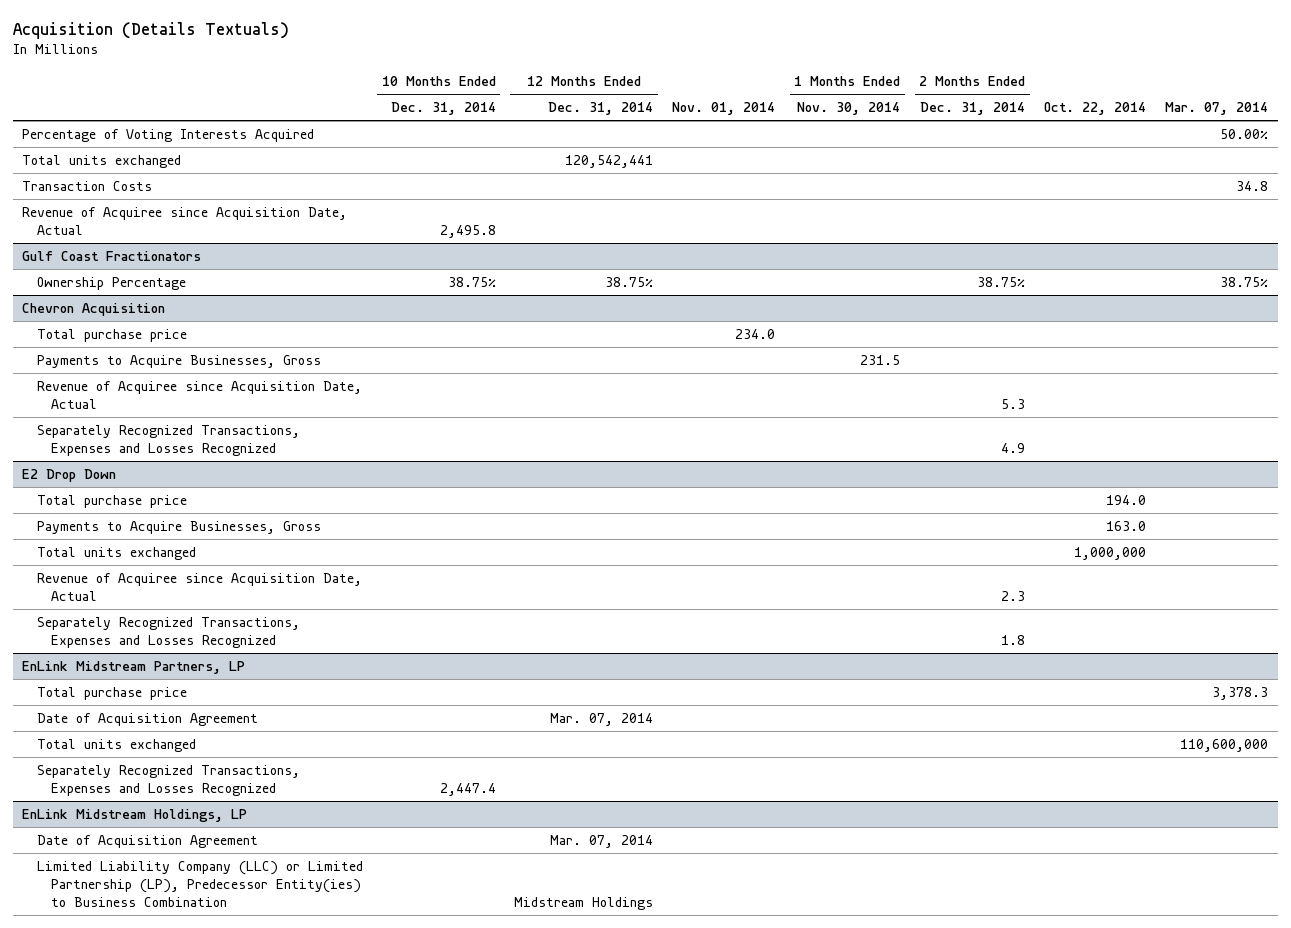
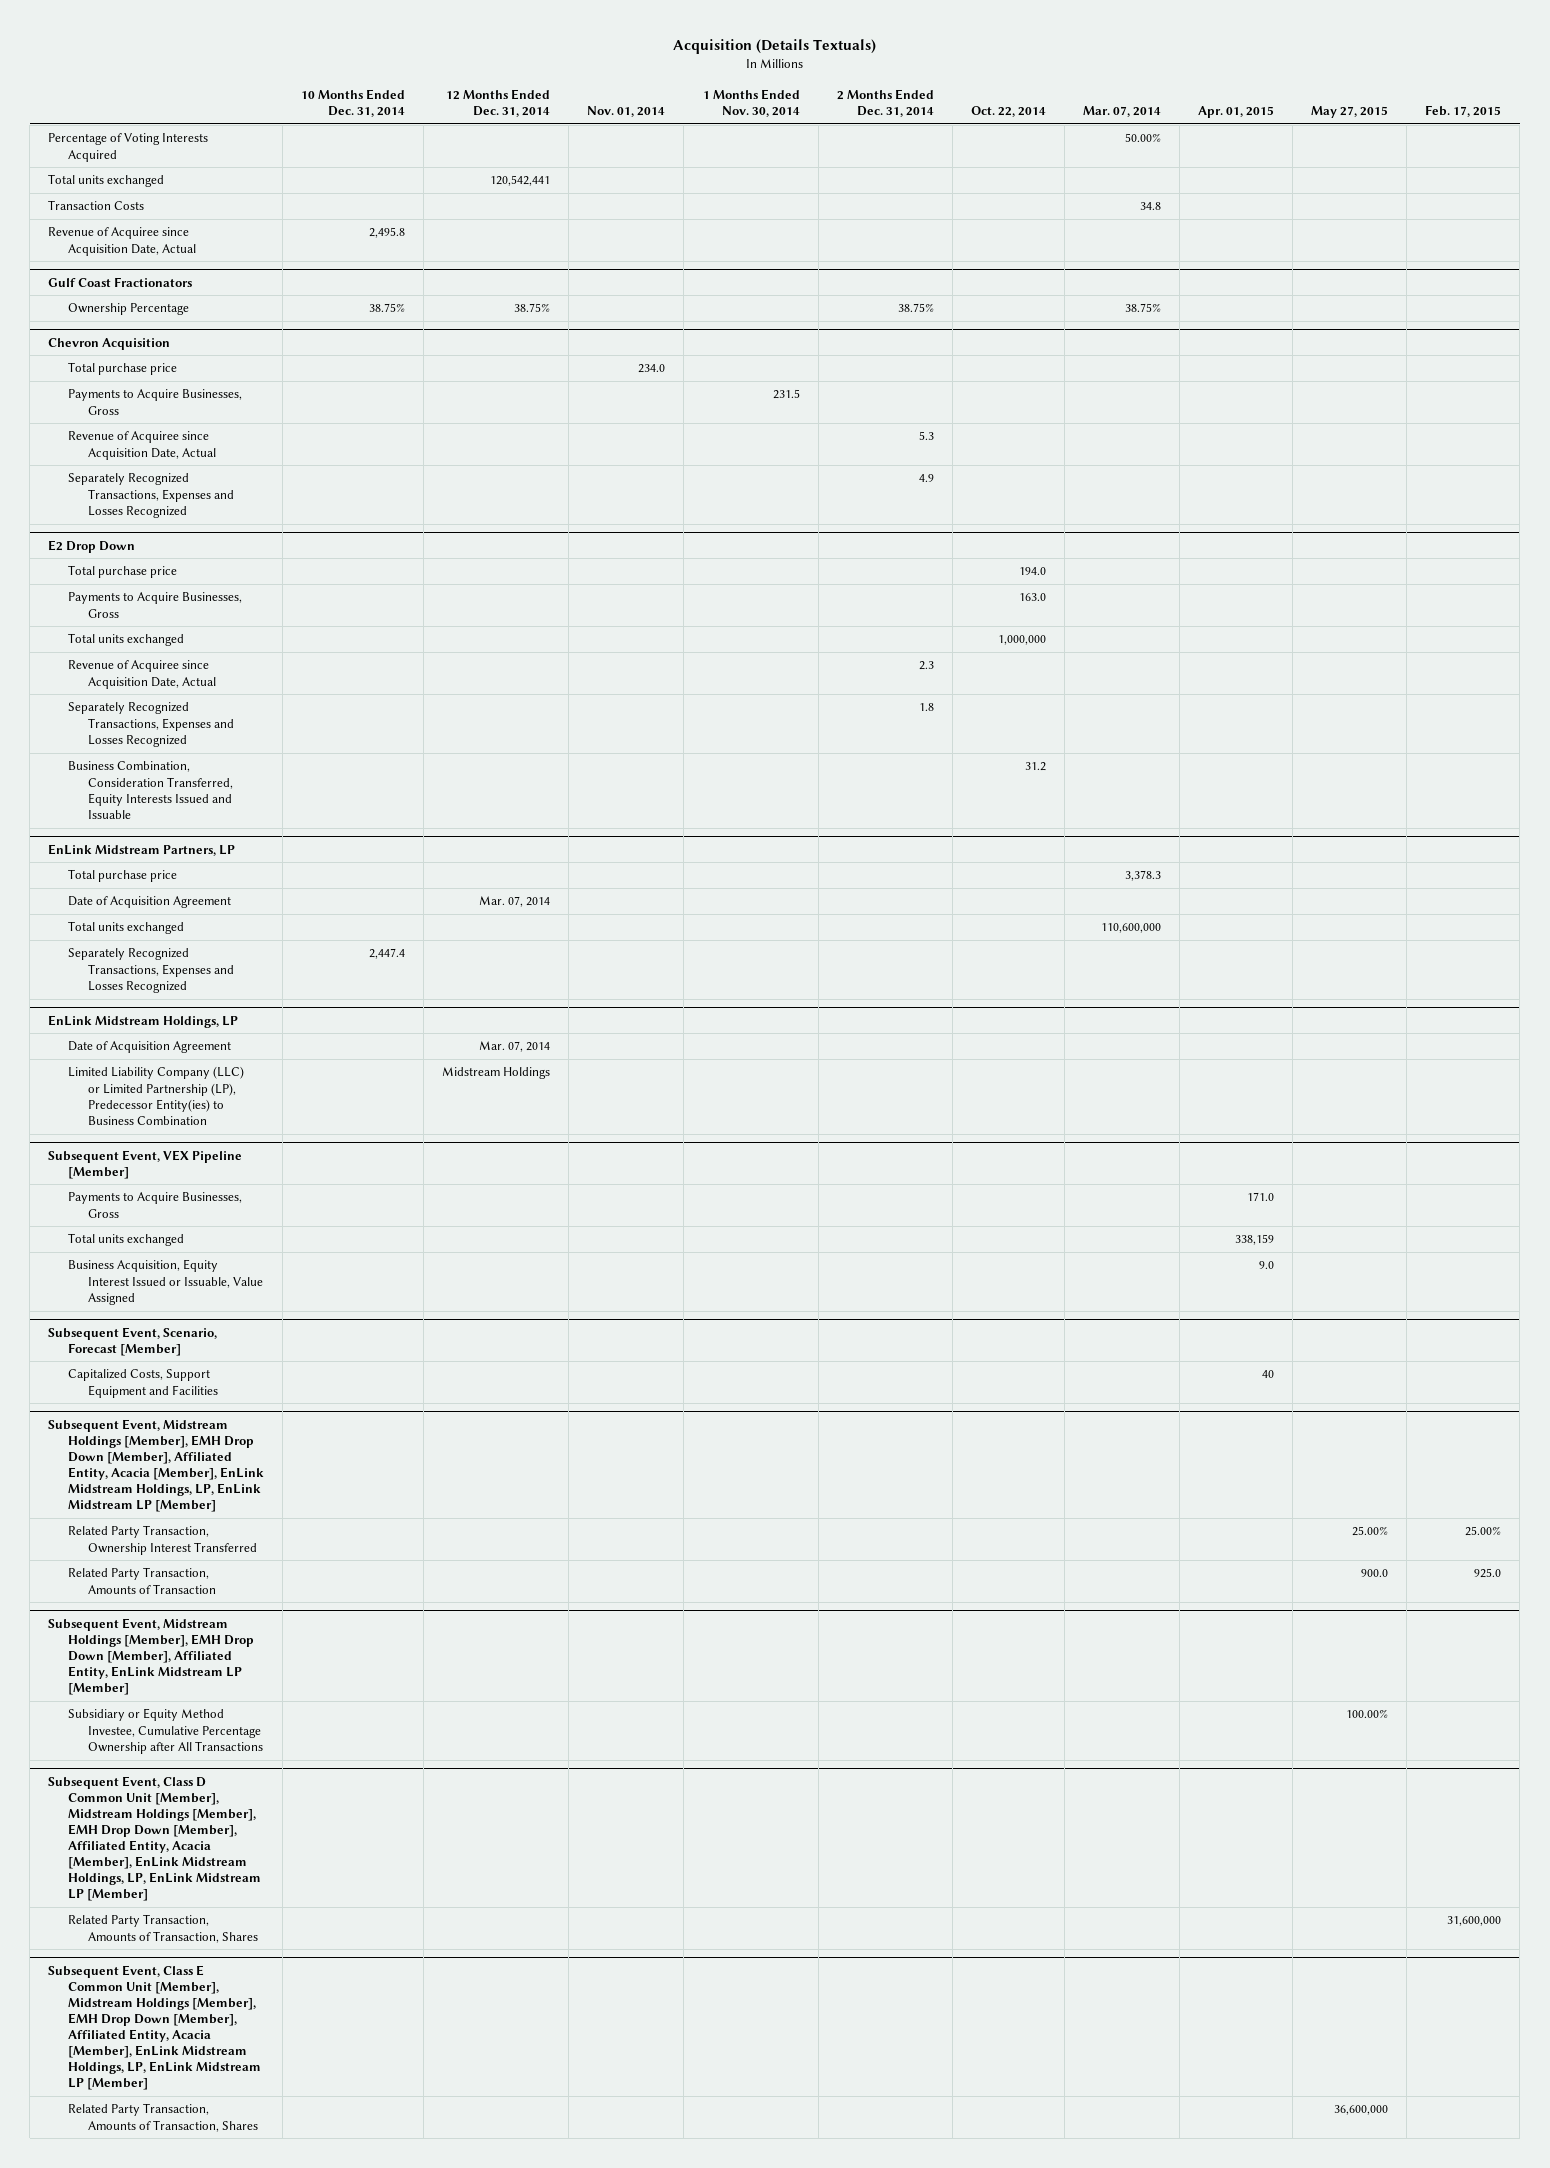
none -> [1198,105,1275,118] Apr. 01, 2015
none -> [1311,105,1389,118] May 27, 2015
none -> [1425,104,1502,117] Feb. 17, 2015
none -> [67,761,233,819] Business Combination, Consideration Transferred, Equity Interests Issued and Issuable
none -> [48,1149,243,1179] Subsequent Event, VEX Pipeline [Member]
none -> [67,1192,242,1218] Payments to Acquire Businesses, Gross
none -> [67,1233,184,1247] Total units exchanged
none -> [67,1259,263,1305] Business Acquisition, Equity Interest Issued or Issuable, Value Assigned
none -> [48,1326,218,1356] Subsequent Event, Scenario, Forecast [Member]
none -> [67,1369,218,1398] Capitalized Costs, Support Equipment and Facilities
none -> [48,1418,264,1513] Subsequent Event, Midstream Holdings [Member], EMH Drop Down [Member], Affiliated Entity, Acacia [Member], EnLink Midstream Holdings, LP, EnLink Midstream LP [Member]
none -> [67,1525,257,1555] Related Party Transaction, Ownership Interest Transferred
none -> [67,1567,216,1594] Related Party Transaction, Amounts of Transaction
none -> [48,1617,254,1696] Subsequent Event, Midstream Holdings [Member], EMH Drop Down [Member], Affiliated Entity, EnLink Midstream LP [Member]
none -> [67,1708,263,1754] Subsidiary or Equity Method Investee, Cumulative Percentage Ownership after All Transactions
none -> [48,1775,261,1902] Subsequent Event, Class D Common Unit [Member], Midstream Holdings [Member], EMH Drop Down [Member], Affiliated Entity, Acacia [Member], EnLink Midstream Holdings, LP, EnLink Midstream LP [Member]
none -> [67,1914,258,1943] Related Party Transaction, Amounts of Transaction, Shares
none -> [48,1964,261,2091] Subsequent Event, Class E Common Unit [Member], Midstream Holdings [Member], EMH Drop Down [Member], Affiliated Entity, Acacia [Member], EnLink Midstream Holdings, LP, EnLink Midstream LP [Member]
none -> [67,2103,258,2132] Related Party Transaction, Amounts of Transaction, Shares

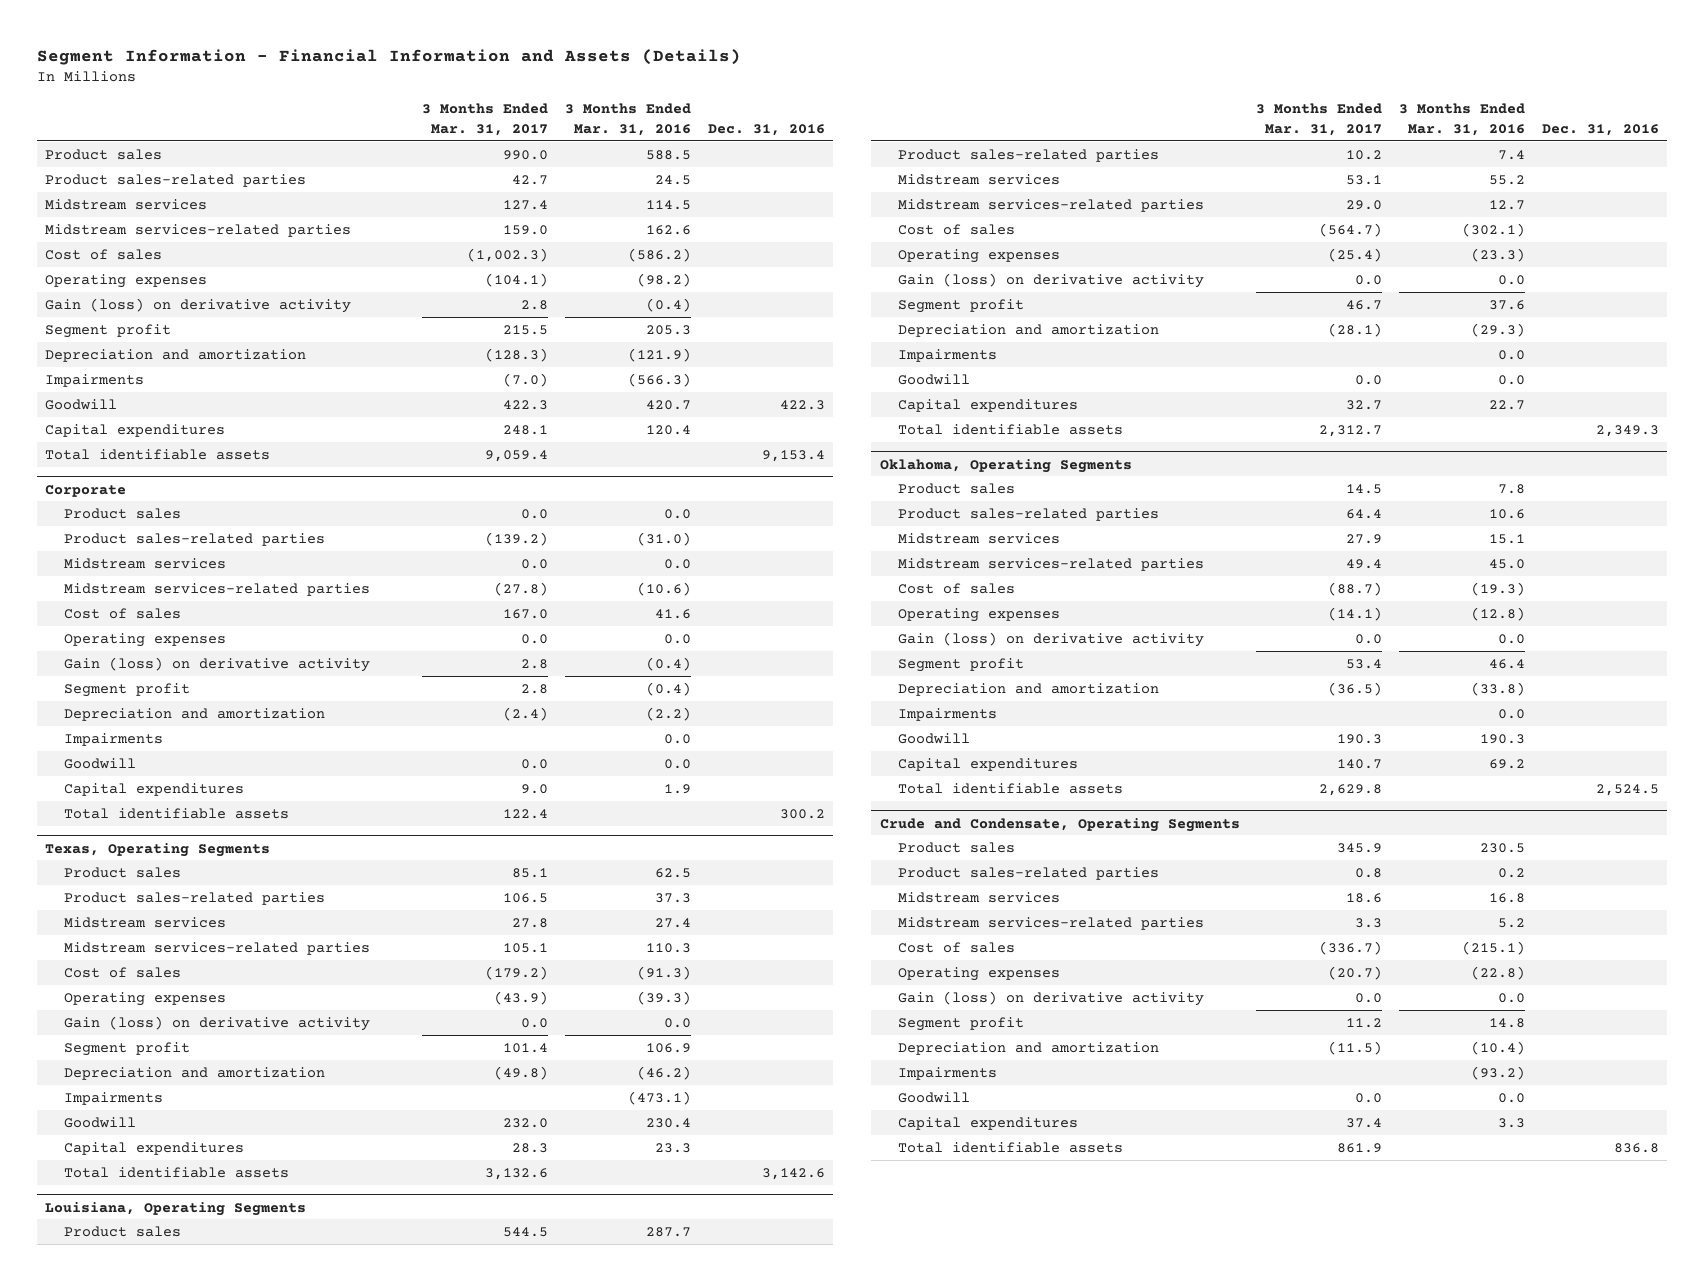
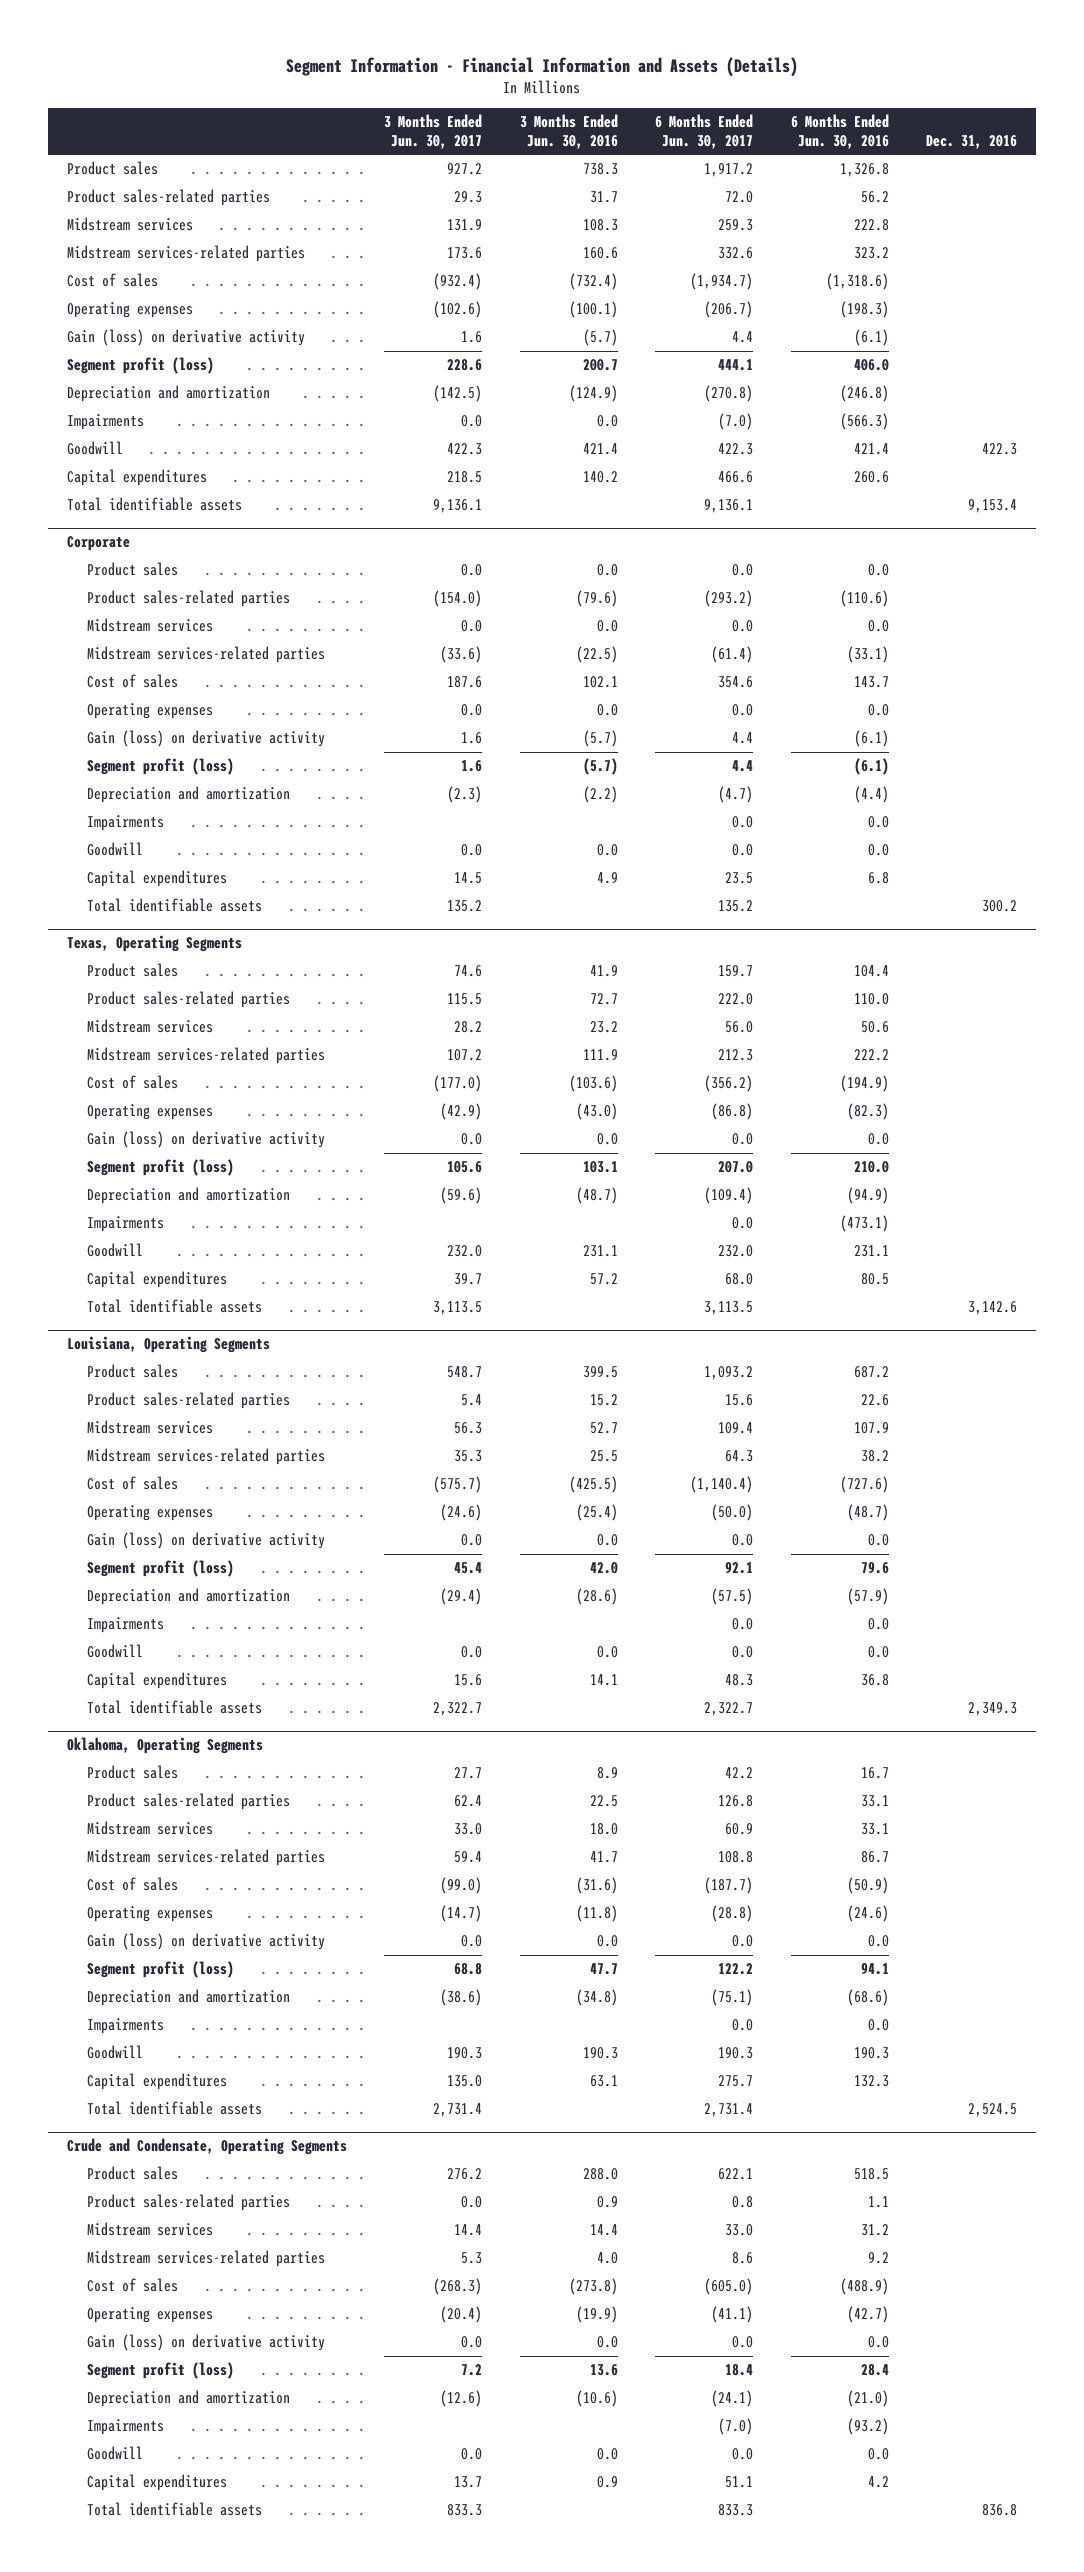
[422,103,549,136] 3 Months Ended Mar. 31, 2017 -> none
[564,103,691,136] 3 Months Ended Mar. 31, 2016 -> none
none -> [384,114,483,149] 3 Months Ended Jun. 30, 2017
none -> [519,114,618,149] 3 Months Ended Jun. 30, 2016
none -> [655,114,754,149] 6 Months Ended Jun. 30, 2017
none -> [790,114,889,149] 6 Months Ended Jun. 30, 2016
[45,323,172,338] Segment profit -> [66,357,214,375] Segment profit (loss)
[63,682,190,697] Segment profit -> [86,758,234,776] Segment profit (loss)
[63,1041,190,1056] Segment profit -> [86,1159,234,1177] Segment profit (loss)
[897,298,1024,313] Segment profit -> [86,1560,234,1578] Segment profit (loss)
[897,657,1024,672] Segment profit -> [86,1961,234,1979] Segment profit (loss)
[897,1016,1024,1031] Segment profit -> [86,2362,234,2380] Segment profit (loss)

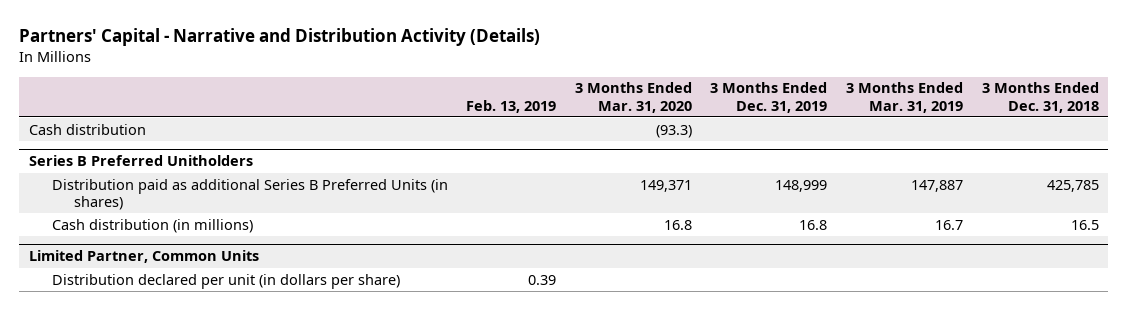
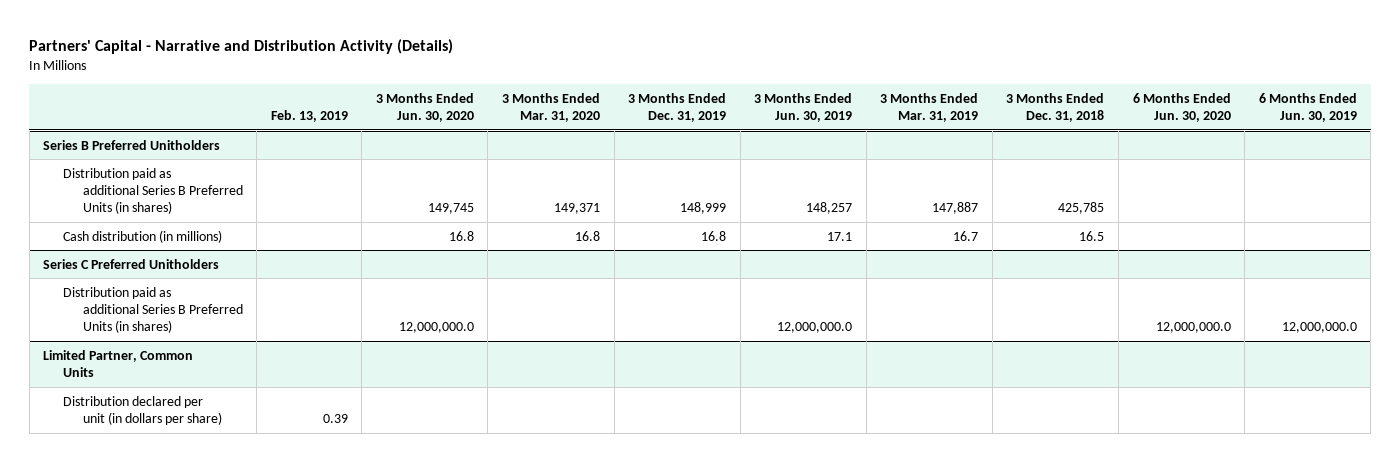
none -> [375,93,474,123] 3 Months Ended Jun. 30, 2020
none -> [754,93,853,123] 3 Months Ended Jun. 30, 2019
none -> [1132,93,1231,123] 6 Months Ended Jun. 30, 2020
none -> [1258,93,1357,123] 6 Months Ended Jun. 30, 2019
[28,123,146,135] Cash distribution -> none
none -> [43,258,220,269] Series C Preferred Unitholders
none -> [62,286,243,334] Distribution paid as additional Series B Preferred Units (in shares)

